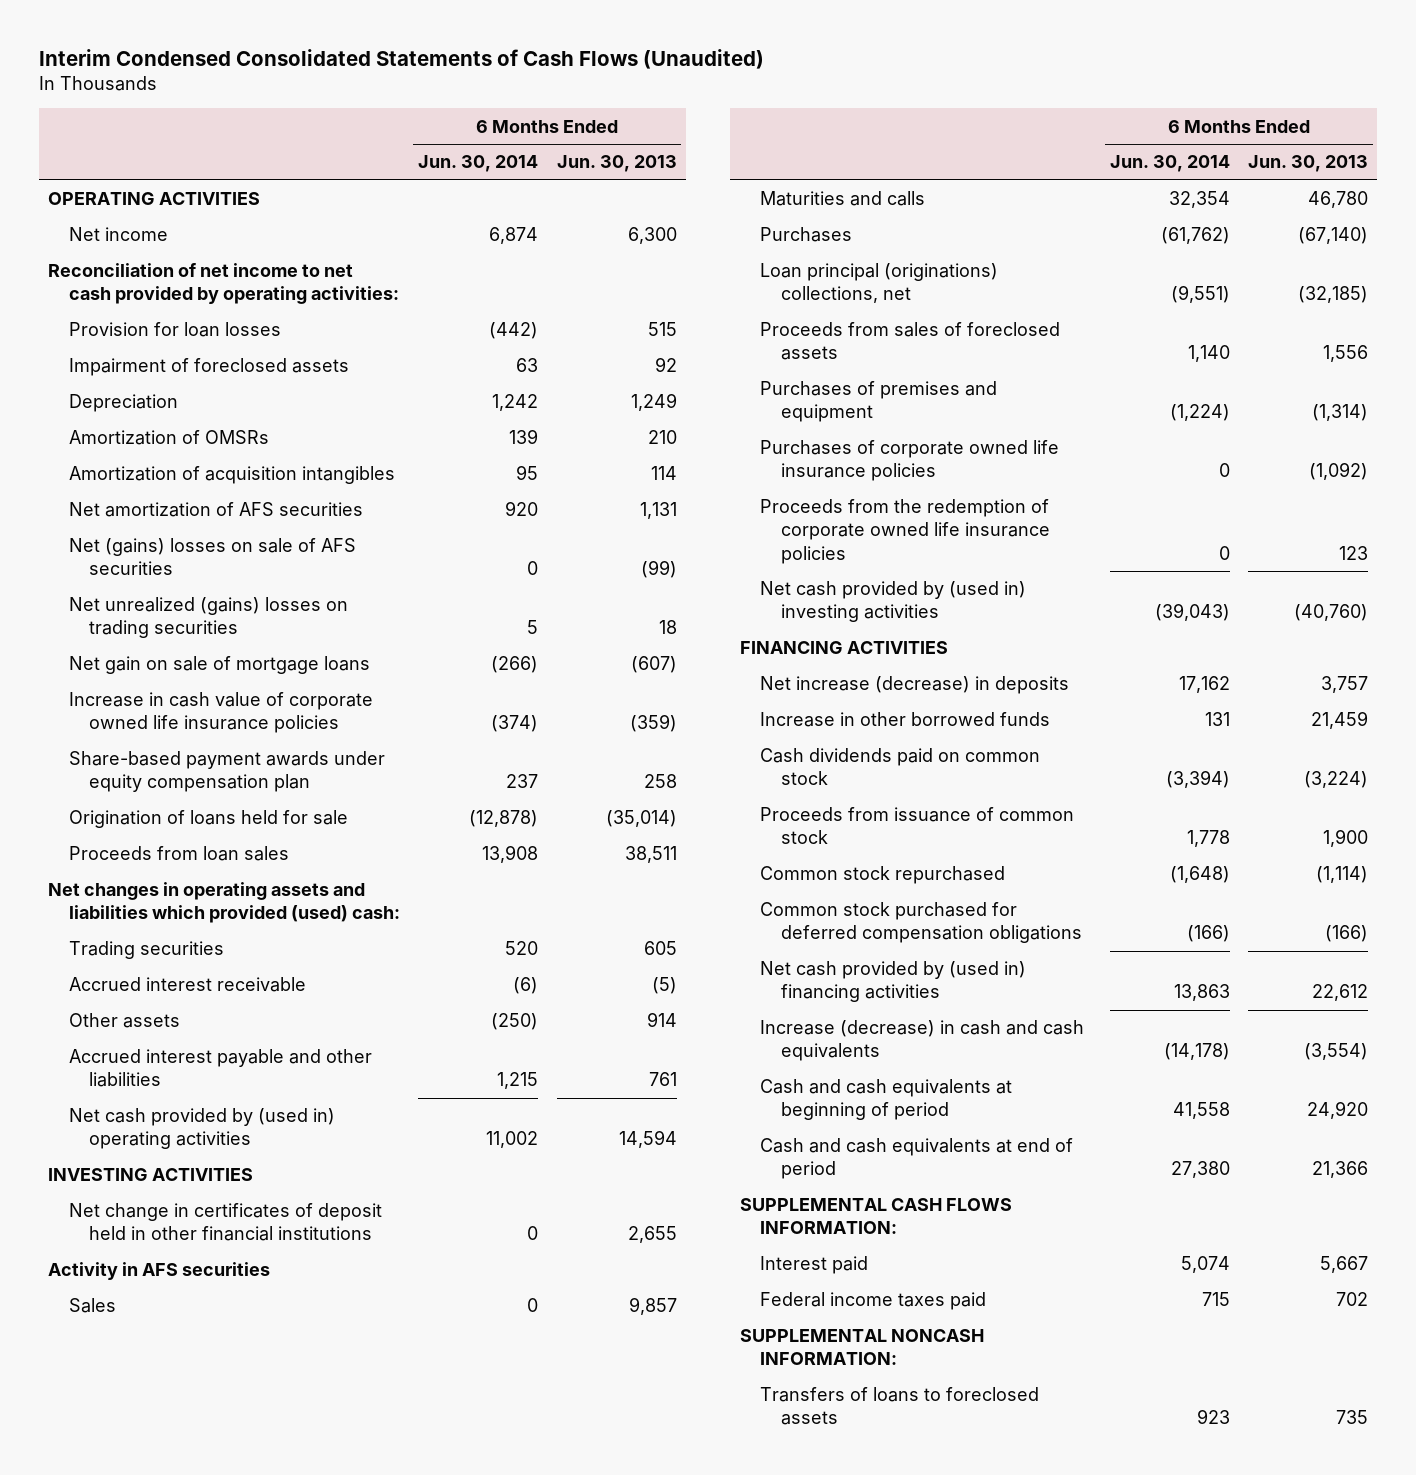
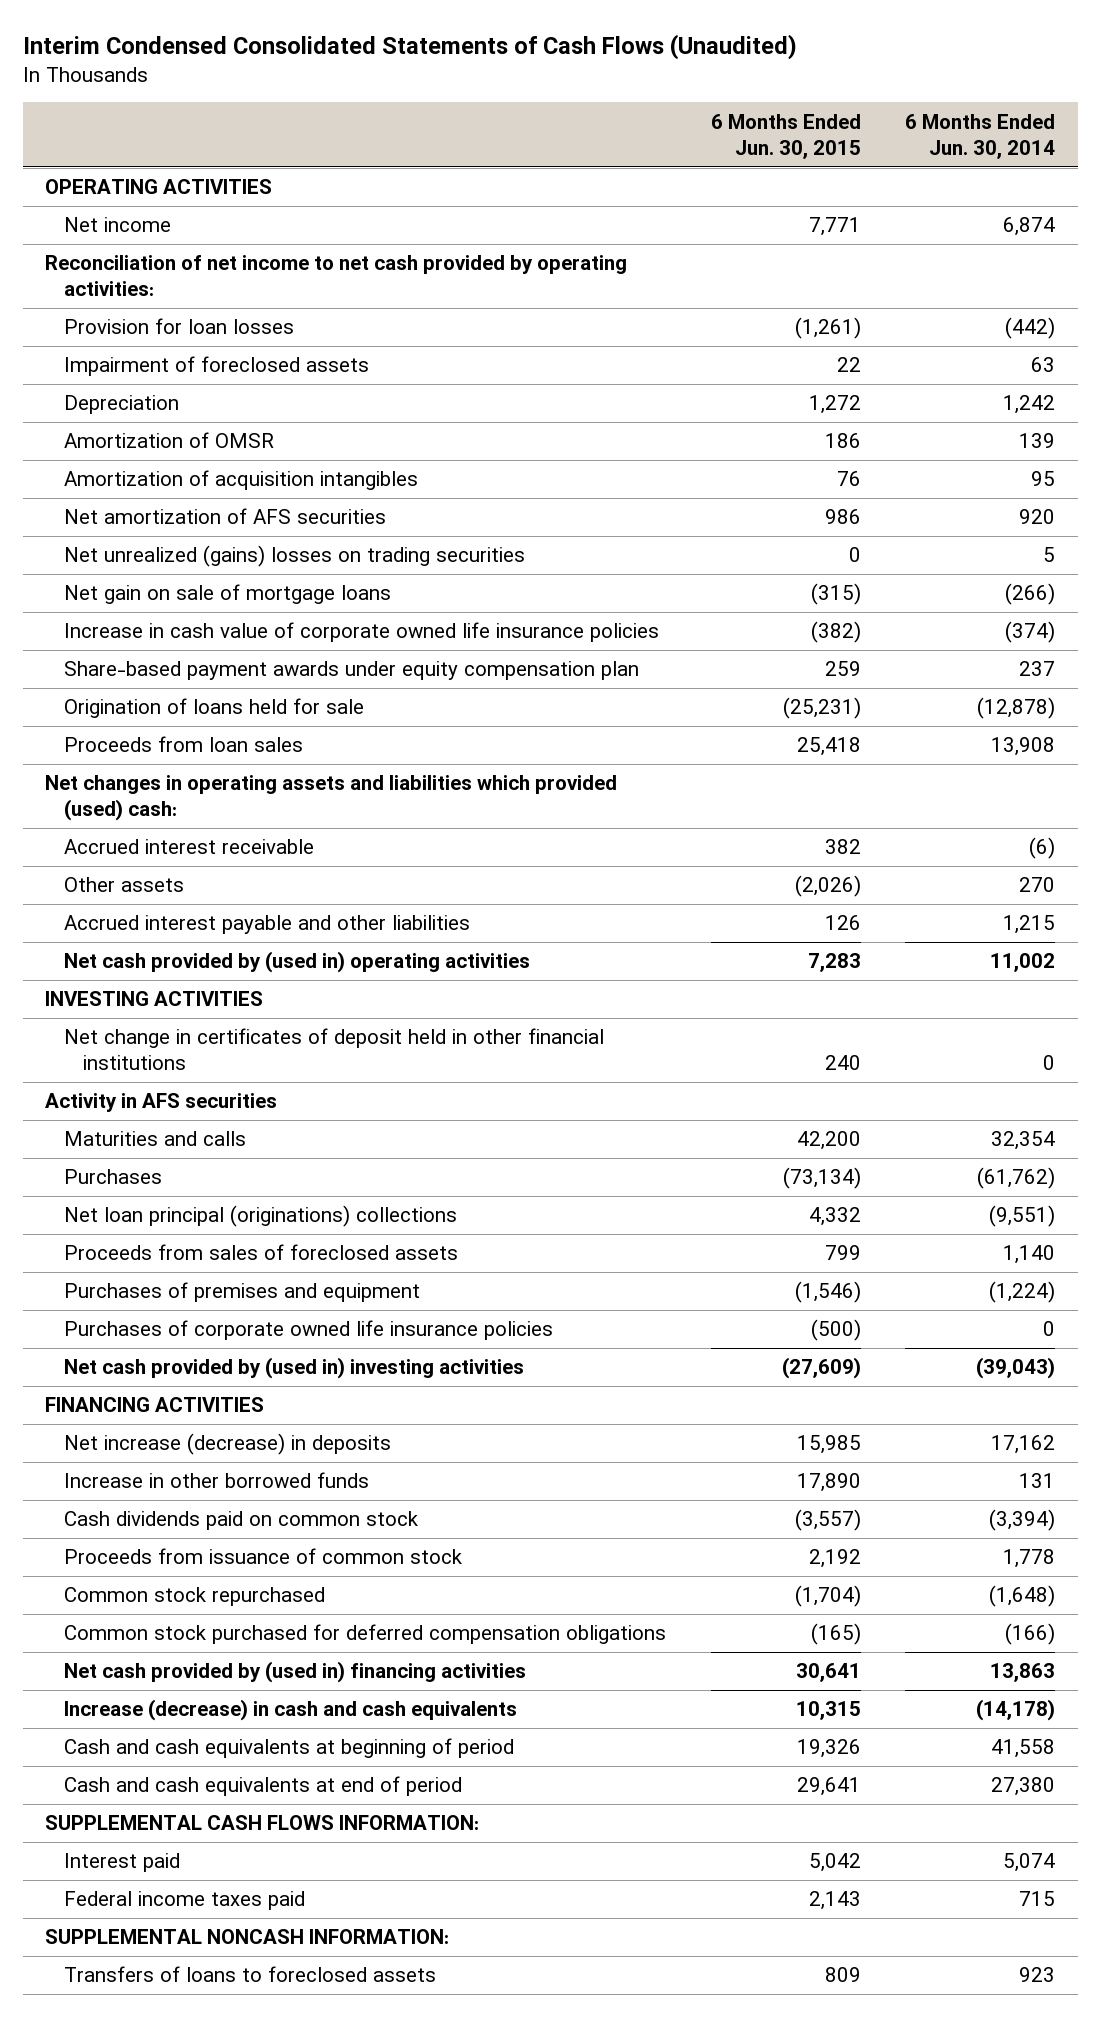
[556,155,677,173] Jun. 30, 2013 -> none
none -> [710,113,861,159] 6 Months Ended Jun. 30, 2015
[68,430,269,446] Amortization of OMSRs -> [64,432,275,449] Amortization of OMSR
[68,538,356,576] Net (gains) losses on sale of AFS securities -> none
[68,941,224,960] Trading securities -> none
[491,1013,539,1031] (250) -> [1019,877,1056,893] 270
[68,1298,116,1314] Sales -> none
[760,263,999,304] Loan principal (originations) collections, net -> [64,1205,458,1228] Net loan principal (originations) collections
[760,499,1050,564] Proceeds from the redemption of corporate owned life insurance policies -> none

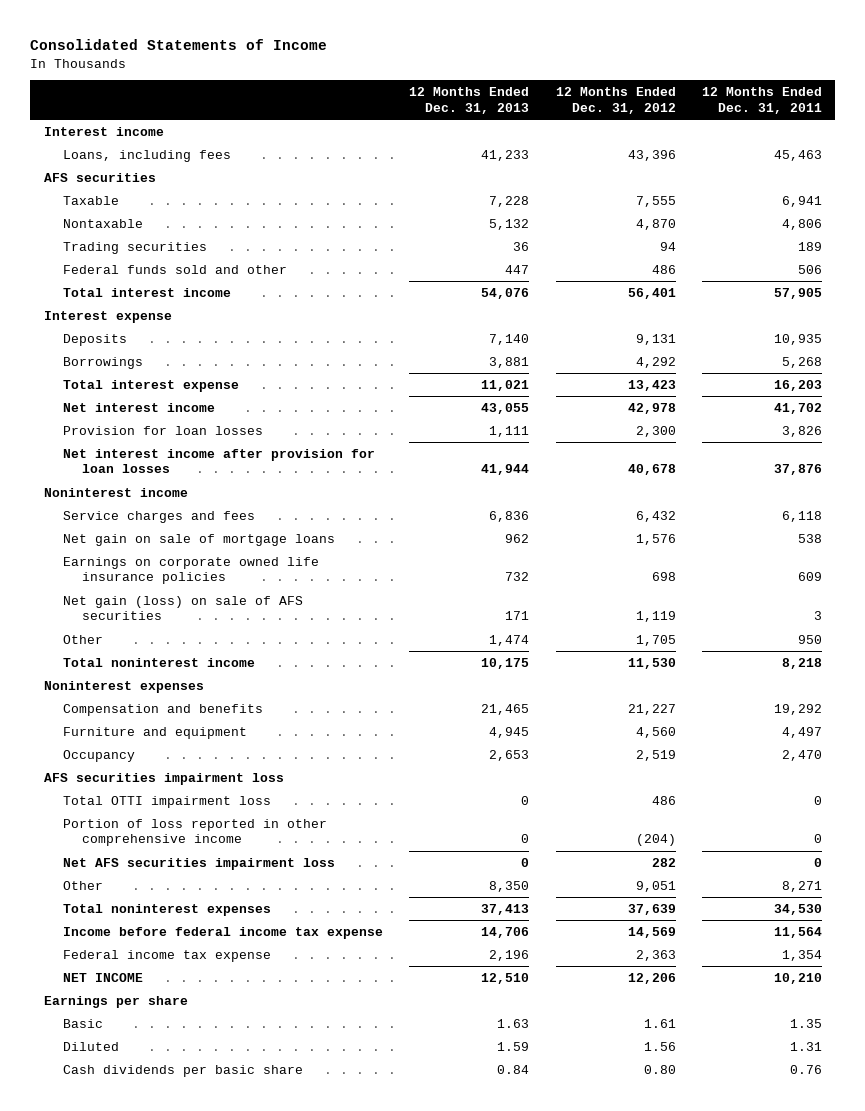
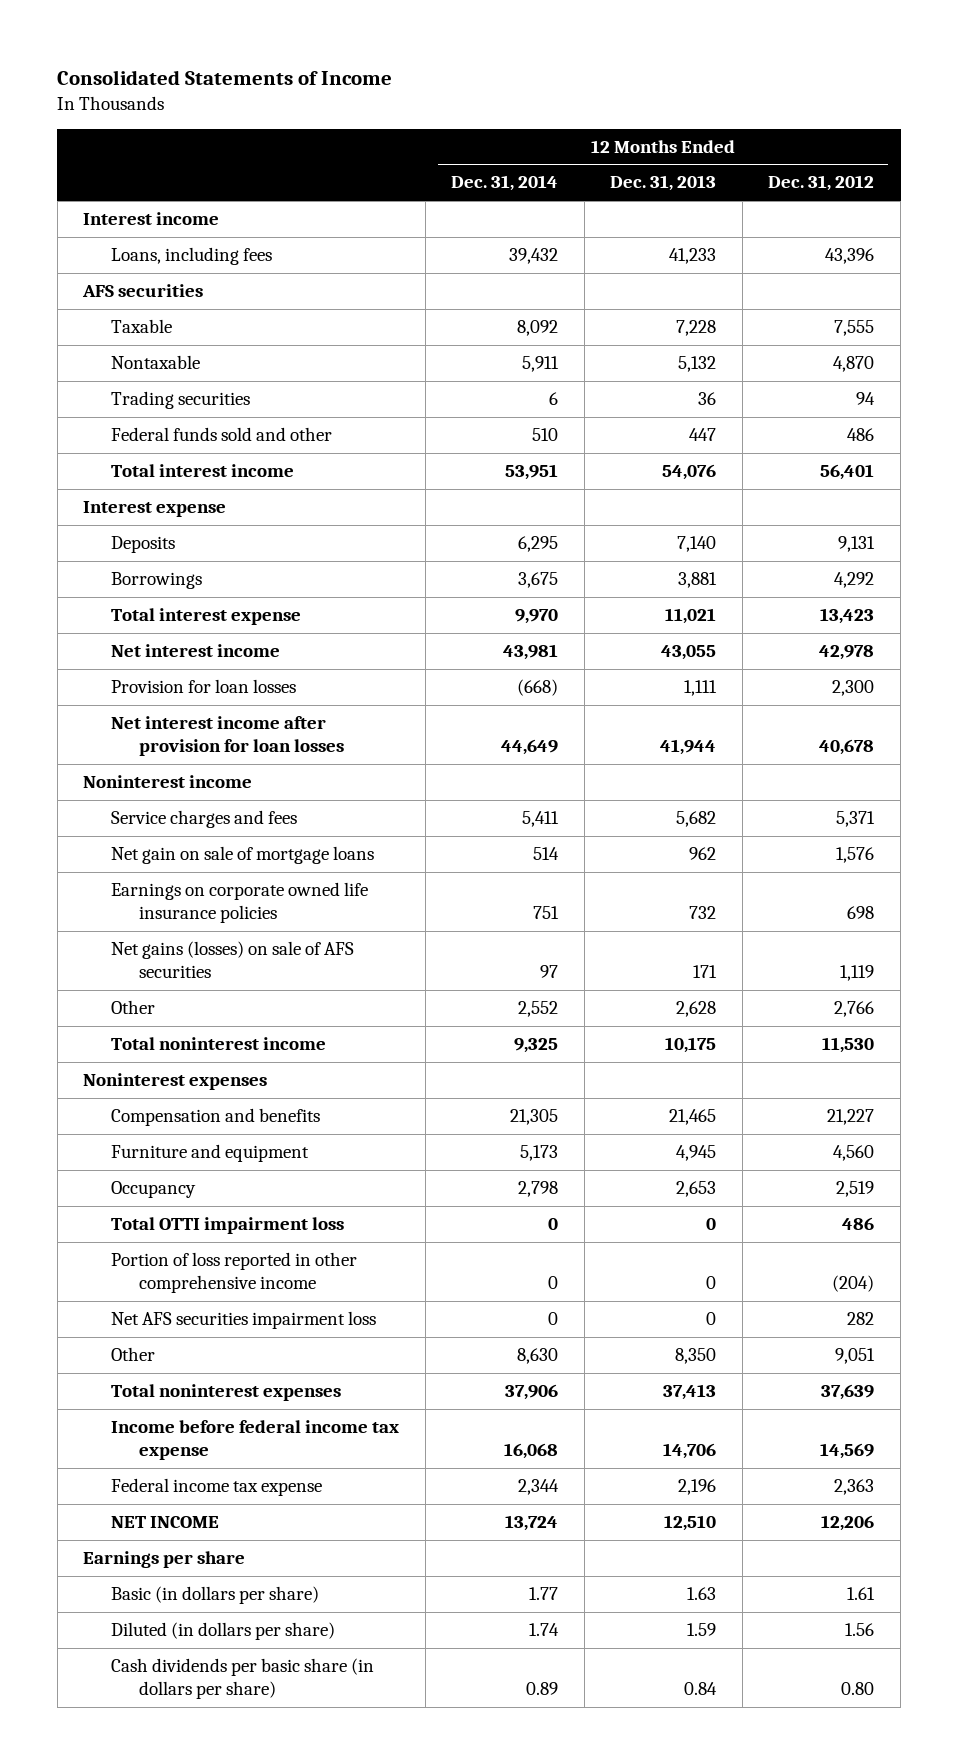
[701,87,822,114] 12 Months Ended Dec. 31, 2011 -> none
none -> [451,175,559,192] Dec. 31, 2014
[489,510,530,522] 6,836 -> [676,811,717,828] 5,682
[635,510,676,522] 6,432 -> [836,811,876,828] 5,371
[62,595,303,621] Net gain (loss) on sale of AFS securities -> [110,941,354,978] Net gains (losses) on sale of AFS securities
[489,634,530,646] 1,474 -> [676,1001,717,1018] 2,628
[635,634,676,646] 1,705 -> [834,1001,875,1018] 2,766
[43,772,284,785] AFS securities impairment loss -> none
[62,1018,103,1028] Basic -> [110,1586,319,1605] Basic (in dollars per share)
[62,1041,119,1051] Diluted -> [110,1622,335,1641] Diluted (in dollars per share)
[62,1064,303,1077] Cash dividends per basic share -> [110,1658,374,1699] Cash dividends per basic share (in dollars per share)

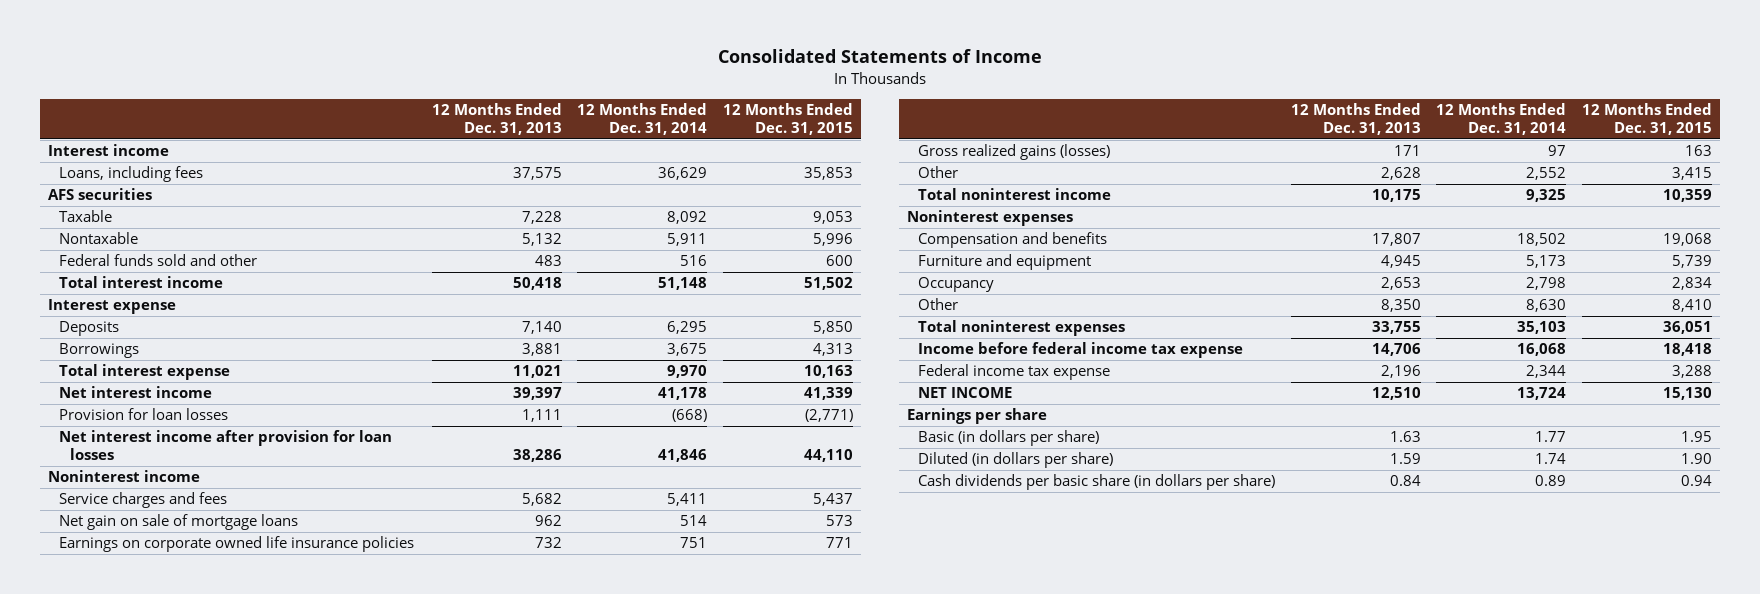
[768,175,875,192] Dec. 31, 2012 -> none
none -> [723,103,854,136] 12 Months Ended Dec. 31, 2015
[509,248,559,265] 39,432 -> [658,167,708,181] 36,629
[669,248,717,265] 41,233 -> [512,167,562,181] 37,575
[110,391,250,410] Trading securities -> none
[532,428,559,442] 510 -> [680,255,708,267] 516
[689,428,717,442] 447 -> [534,255,562,267] 483
[505,464,559,481] 53,951 -> [658,277,708,291] 51,148
[662,464,717,481] 54,076 -> [512,277,562,291] 50,418
[503,644,559,661] 43,981 -> [658,387,708,401] 41,178
[661,645,717,661] 43,055 -> [512,387,562,401] 39,397
[501,738,559,755] 44,649 -> [658,449,708,463] 41,846
[660,738,717,755] 41,944 -> [512,449,562,463] 38,286
[110,941,354,978] Net gains (losses) on sale of AFS securities -> [918,144,1111,161] Gross realized gains (losses)
[510,1109,559,1126] 21,305 -> [1517,233,1567,247] 18,502
[669,1109,717,1126] 21,465 -> [1371,233,1421,247] 17,807
[110,1217,344,1235] Total OTTI impairment loss -> none
[110,1252,357,1293] Portion of loss reported in other comprehensive income -> none
[110,1311,376,1330] Net AFS securities impairment loss -> none
[505,1384,559,1401] 37,906 -> [1517,321,1567,335] 35,103
[663,1384,717,1401] 37,413 -> [1371,321,1421,335] 33,755

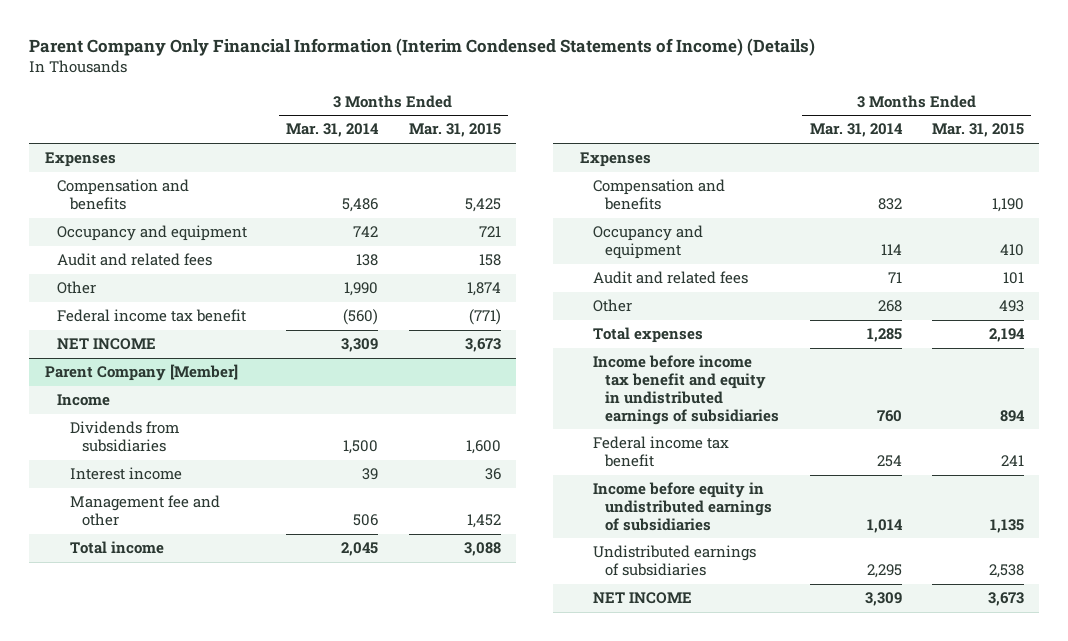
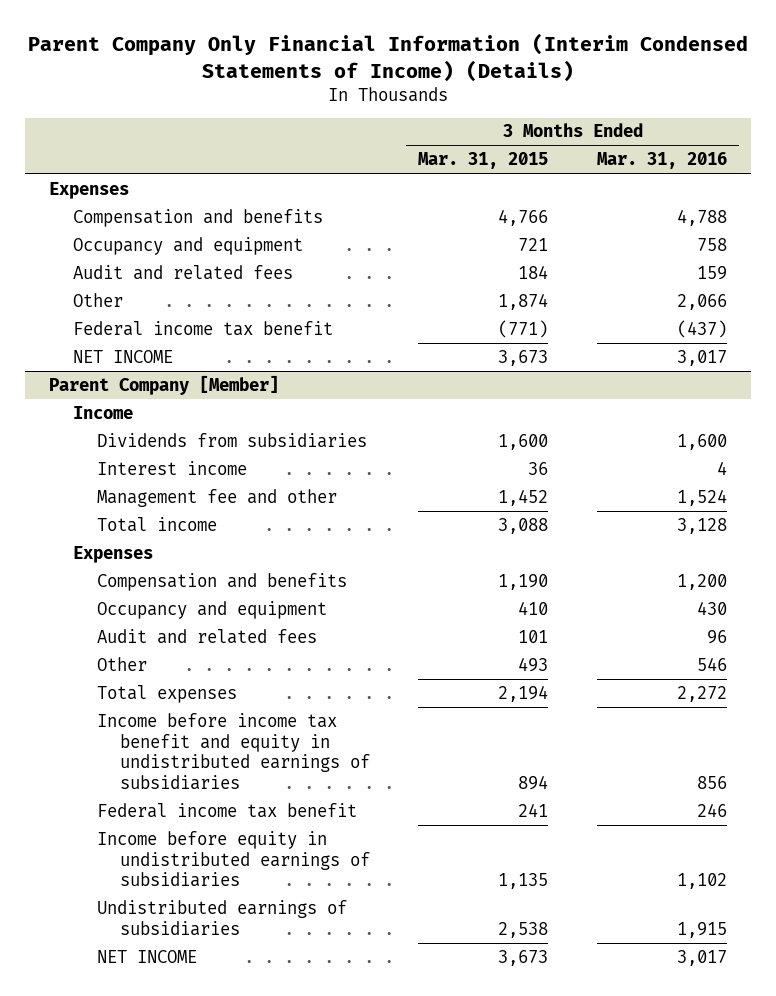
[286,123,380,138] Mar. 31, 2014 -> none
none -> [596,152,727,170] Mar. 31, 2016
[464,198,501,213] 5,425 -> [498,208,549,226] 4,766
[478,254,501,267] 158 -> [518,264,549,279] 184

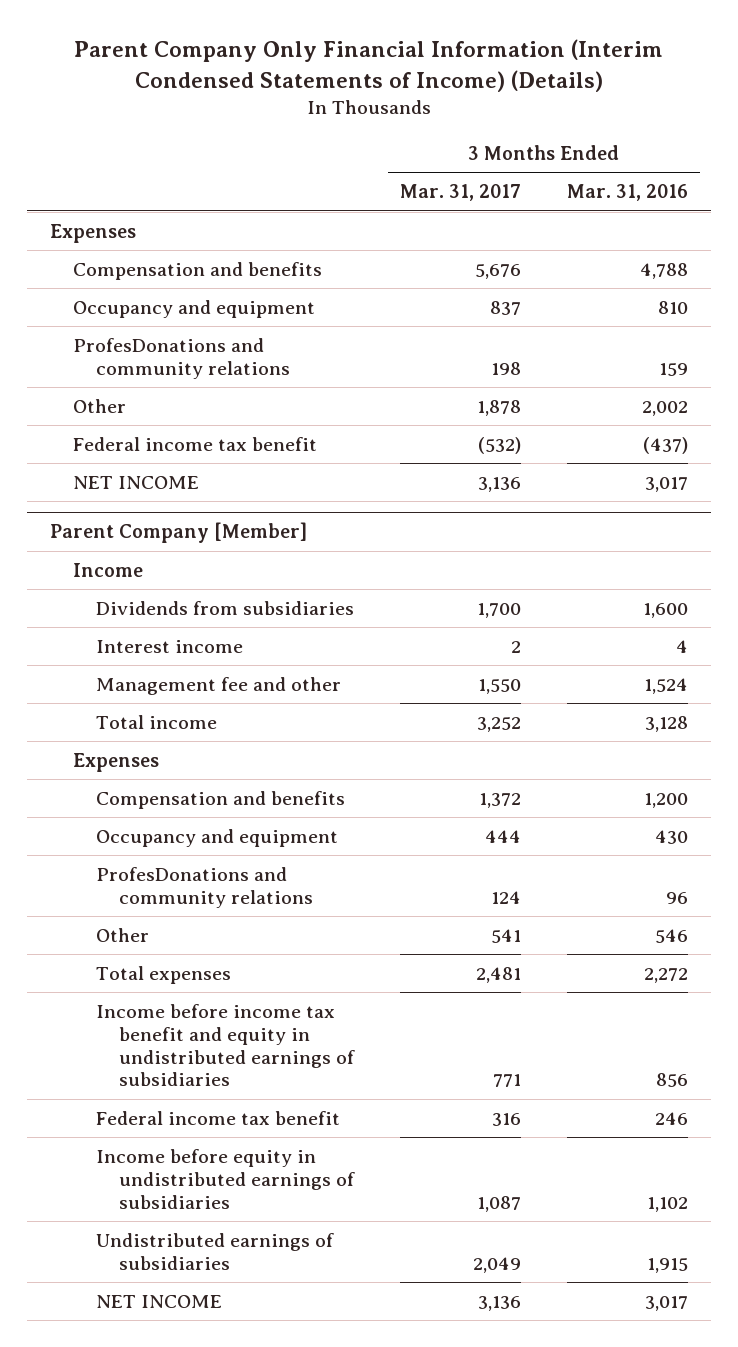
[418,152,549,170] Mar. 31, 2015 -> none
none -> [399,184,521,202] Mar. 31, 2017
[696,237,727,251] 758 -> [658,300,689,314] 810
[72,264,293,280] Audit and related fees -> [72,337,290,379] ProfesDonations and community relations
[676,293,727,310] 2,066 -> [642,400,689,416] 2,002
[96,628,317,644] Audit and related fees -> [95,866,313,908] ProfesDonations and community relations

